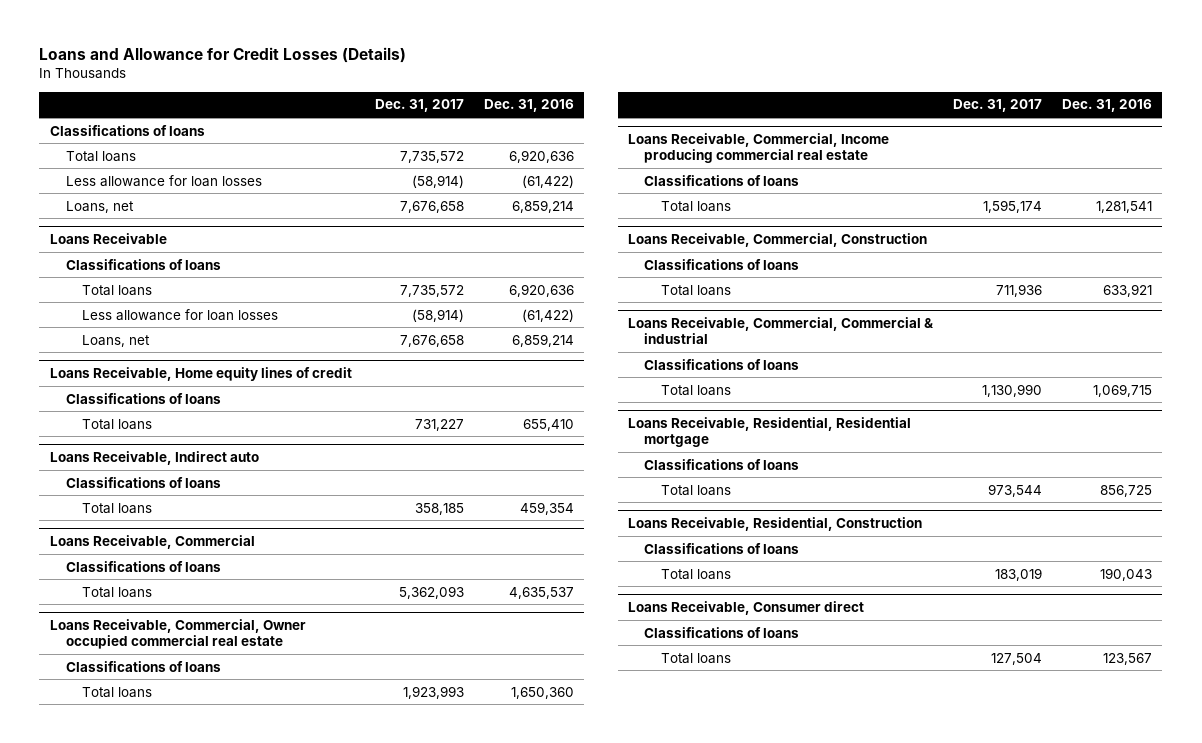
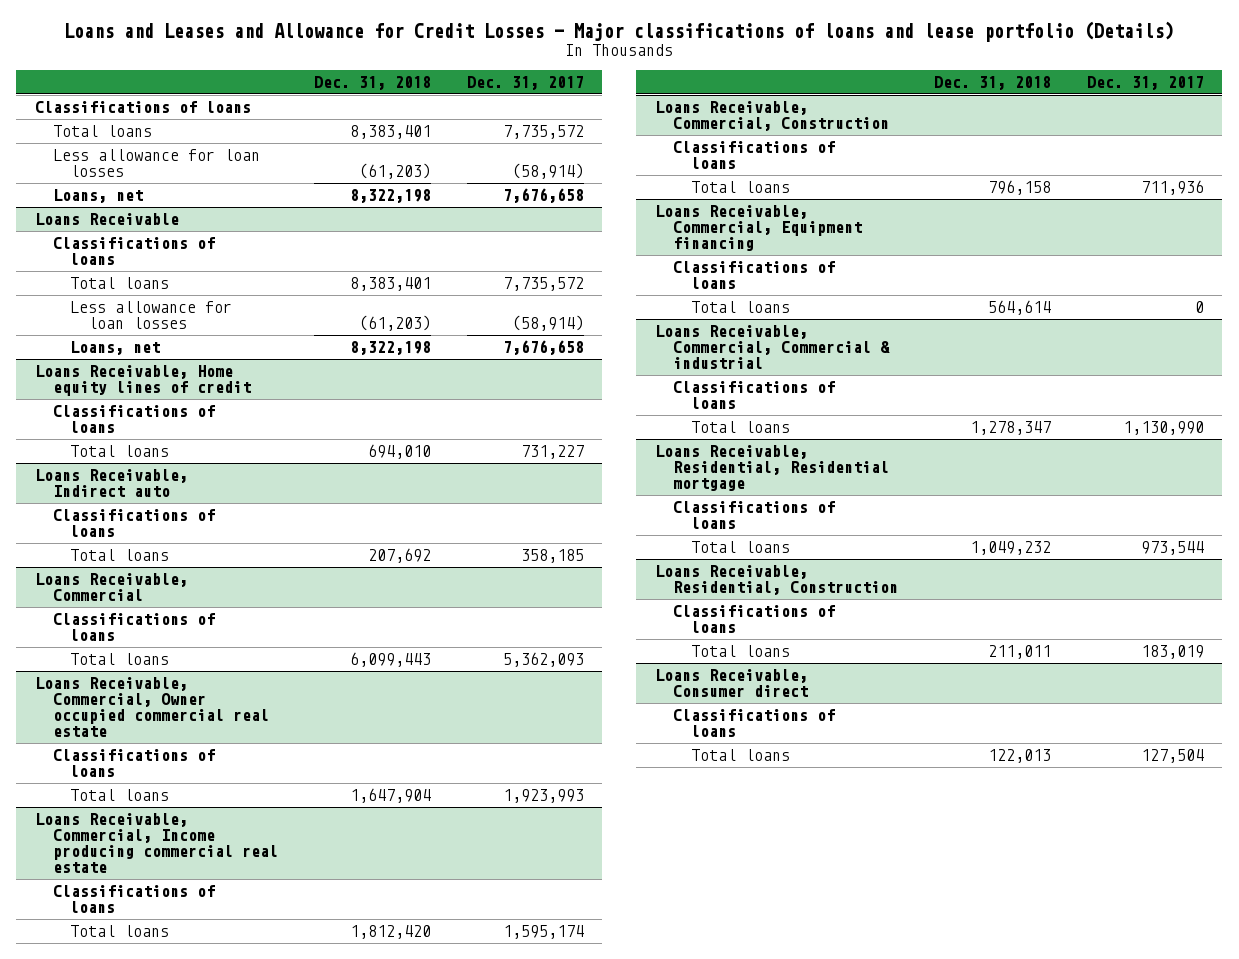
[39,47,407,64] Loans and Allowance for Credit Losses (Details) -> [64,20,1175,42] Loans and Leases and Allowance for Credit Losses - Major classifications of loans and lease portfolio (Details)
[483,99,574,113] Dec. 31, 2016 -> none
none -> [313,75,431,90] Dec. 31, 2018
none -> [654,205,862,252] Loans Receivable, Commercial, Equipment financing
none -> [672,261,835,290] Classifications of loans
none -> [690,301,790,314] Total loans

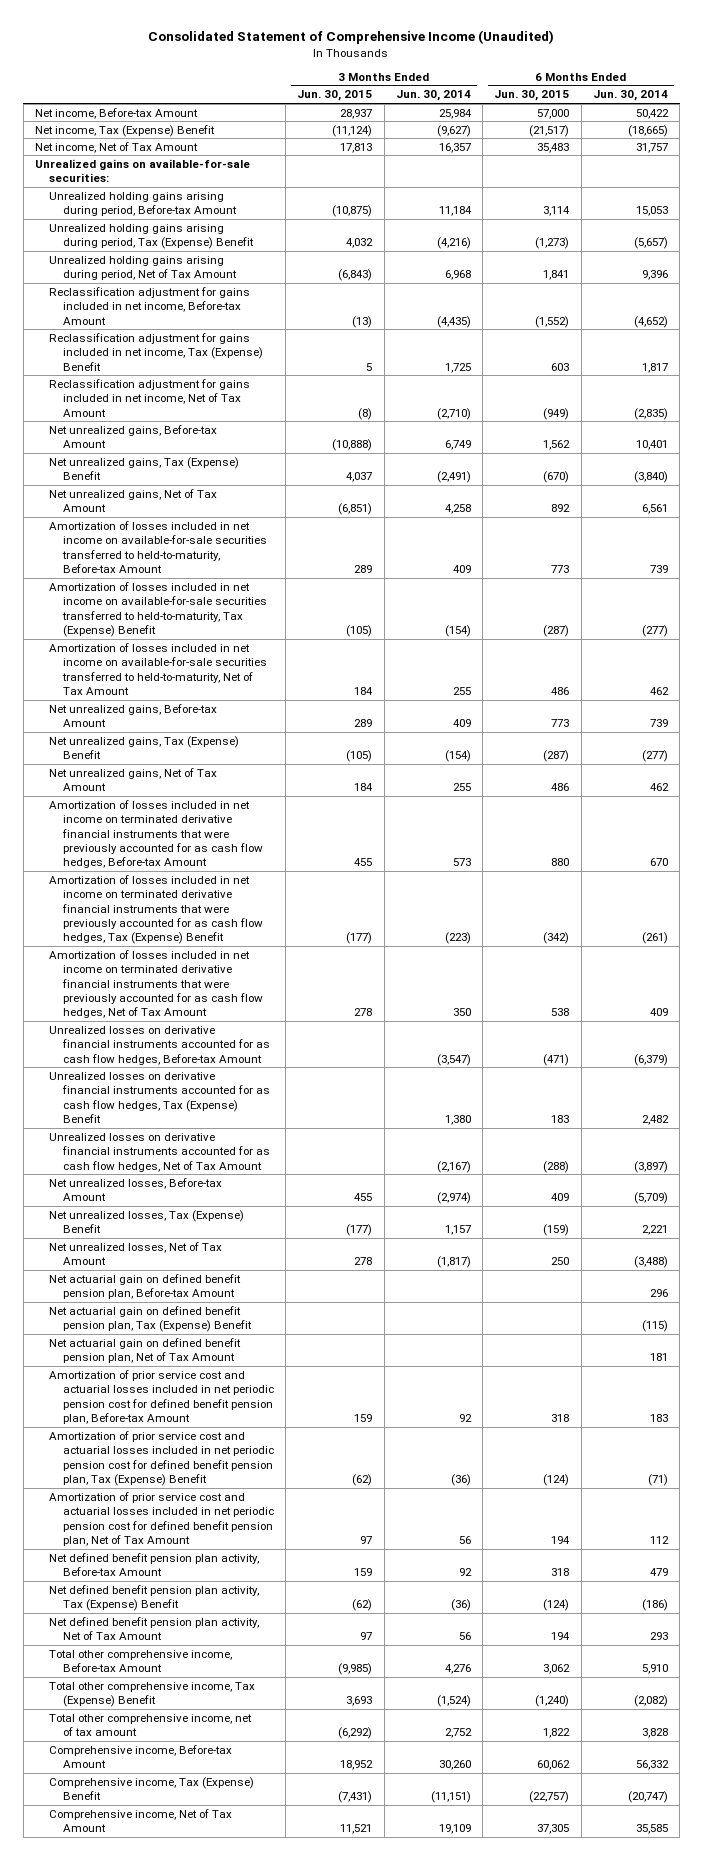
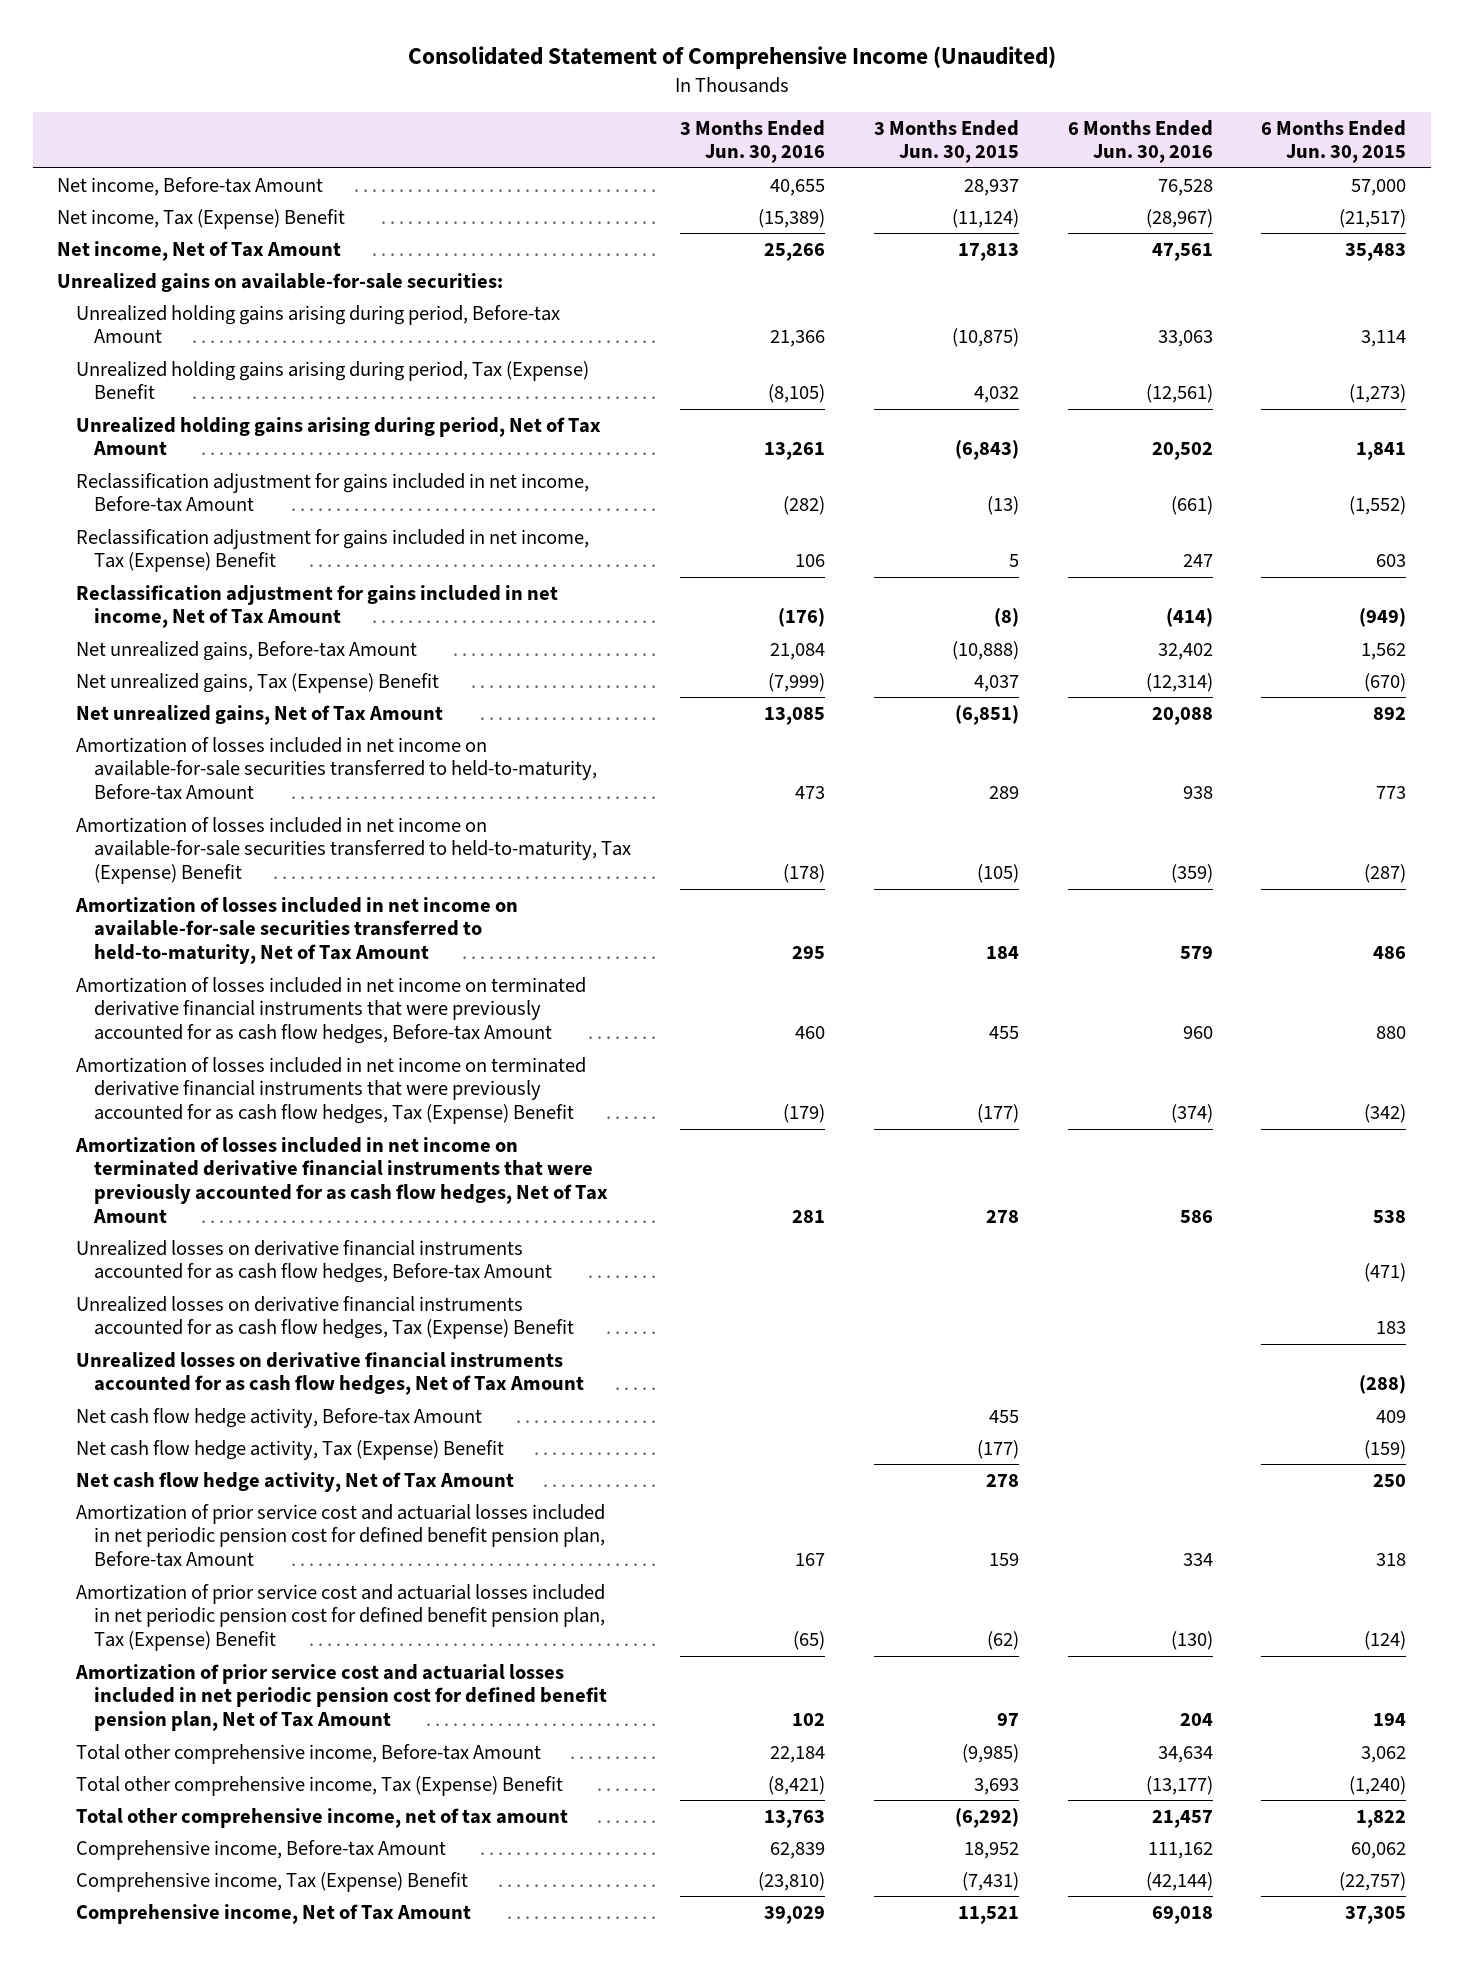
[395,90,471,102] Jun. 30, 2014 -> none
[592,90,668,102] Jun. 30, 2014 -> none
none -> [680,119,826,164] 3 Months Ended Jun. 30, 2016
none -> [1067,119,1213,164] 6 Months Ended Jun. 30, 2016
[48,703,217,728] Net unrealized gains, Before-tax Amount -> none
[48,735,239,760] Net unrealized gains, Tax (Expense) Benefit -> none
[48,767,217,792] Net unrealized gains, Net of Tax Amount -> none
[48,1273,241,1300] Net actuarial gain on defined benefit pension plan, Before-tax Amount -> none
[48,1305,252,1333] Net actuarial gain on defined benefit pension plan, Tax (Expense) Benefit -> none
[48,1337,241,1364] Net actuarial gain on defined benefit pension plan, Net of Tax Amount -> none
[48,1177,222,1202] Net unrealized losses, Before-tax Amount -> [75,1407,482,1428] Net cash flow hedge activity, Before-tax Amount
[48,1209,244,1234] Net unrealized losses, Tax (Expense) Benefit -> [75,1439,504,1460] Net cash flow hedge activity, Tax (Expense) Benefit
[48,1241,222,1266] Net unrealized losses, Net of Tax Amount -> [75,1471,514,1492] Net cash flow hedge activity, Net of Tax Amount
[48,1552,259,1577] Net defined benefit pension plan activity, Before-tax Amount -> none
[48,1584,259,1612] Net defined benefit pension plan activity, Tax (Expense) Benefit -> none
[48,1616,259,1641] Net defined benefit pension plan activity, Net of Tax Amount -> none

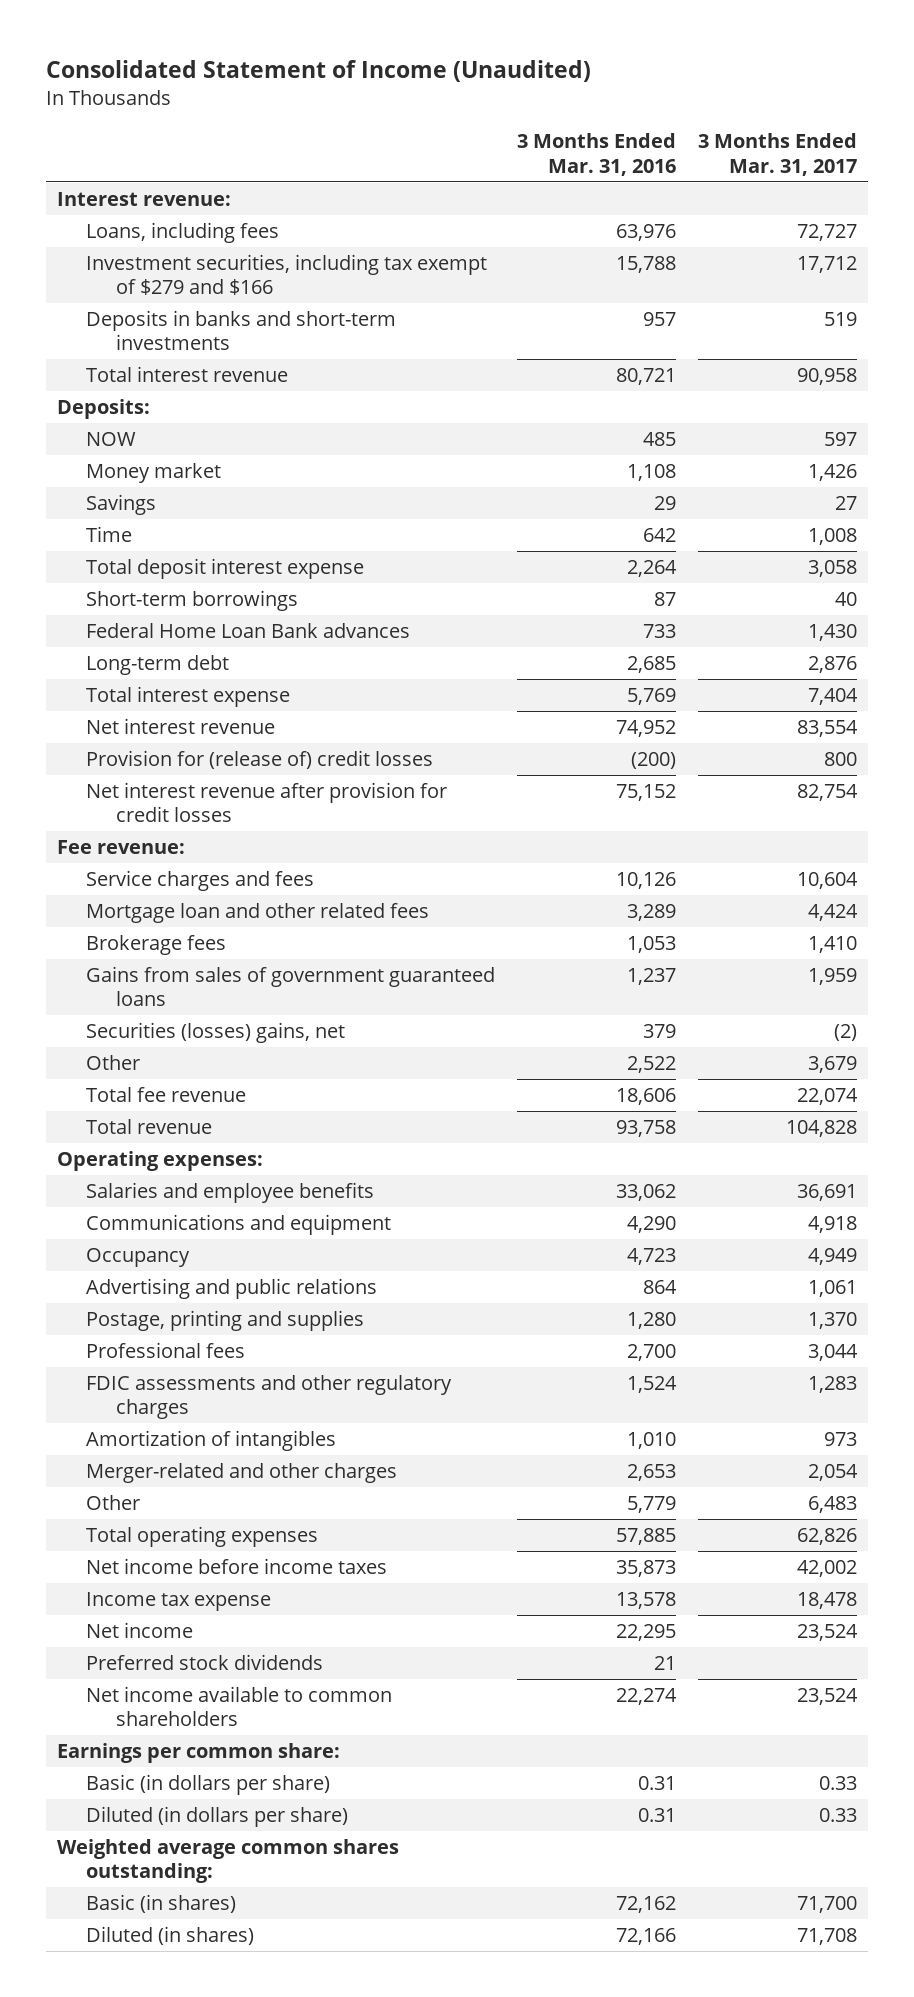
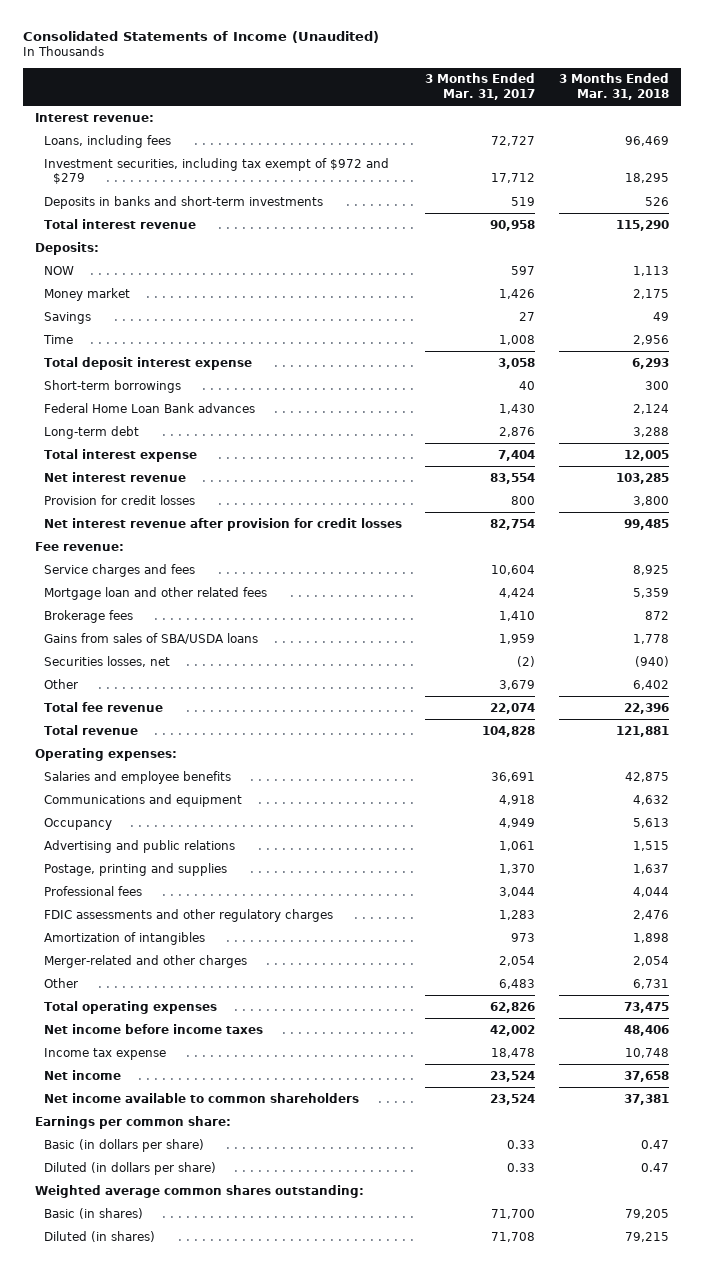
[46,59,592,82] Consolidated Statement of Income (Unaudited) -> [23,30,380,43] Consolidated Statements of Income (Unaudited)
[517,133,677,176] 3 Months Ended Mar. 31, 2016 -> none
none -> [558,73,669,101] 3 Months Ended Mar. 31, 2018
[86,254,488,296] Investment securities, including tax exempt of $279 and $166 -> [43,157,389,185] Investment securities, including tax exempt of $972 and $279
[86,750,434,770] Provision for (release of) credit losses -> [43,494,195,505] Provision for credit losses
[86,966,496,1007] Gains from sales of government guaranteed loans -> [43,632,258,644] Gains from sales of SBA/USDA loans
[86,1022,346,1044] Securities (losses) gains, net -> [43,655,170,667] Securities losses, net
[86,1654,324,1671] Preferred stock dividends -> none

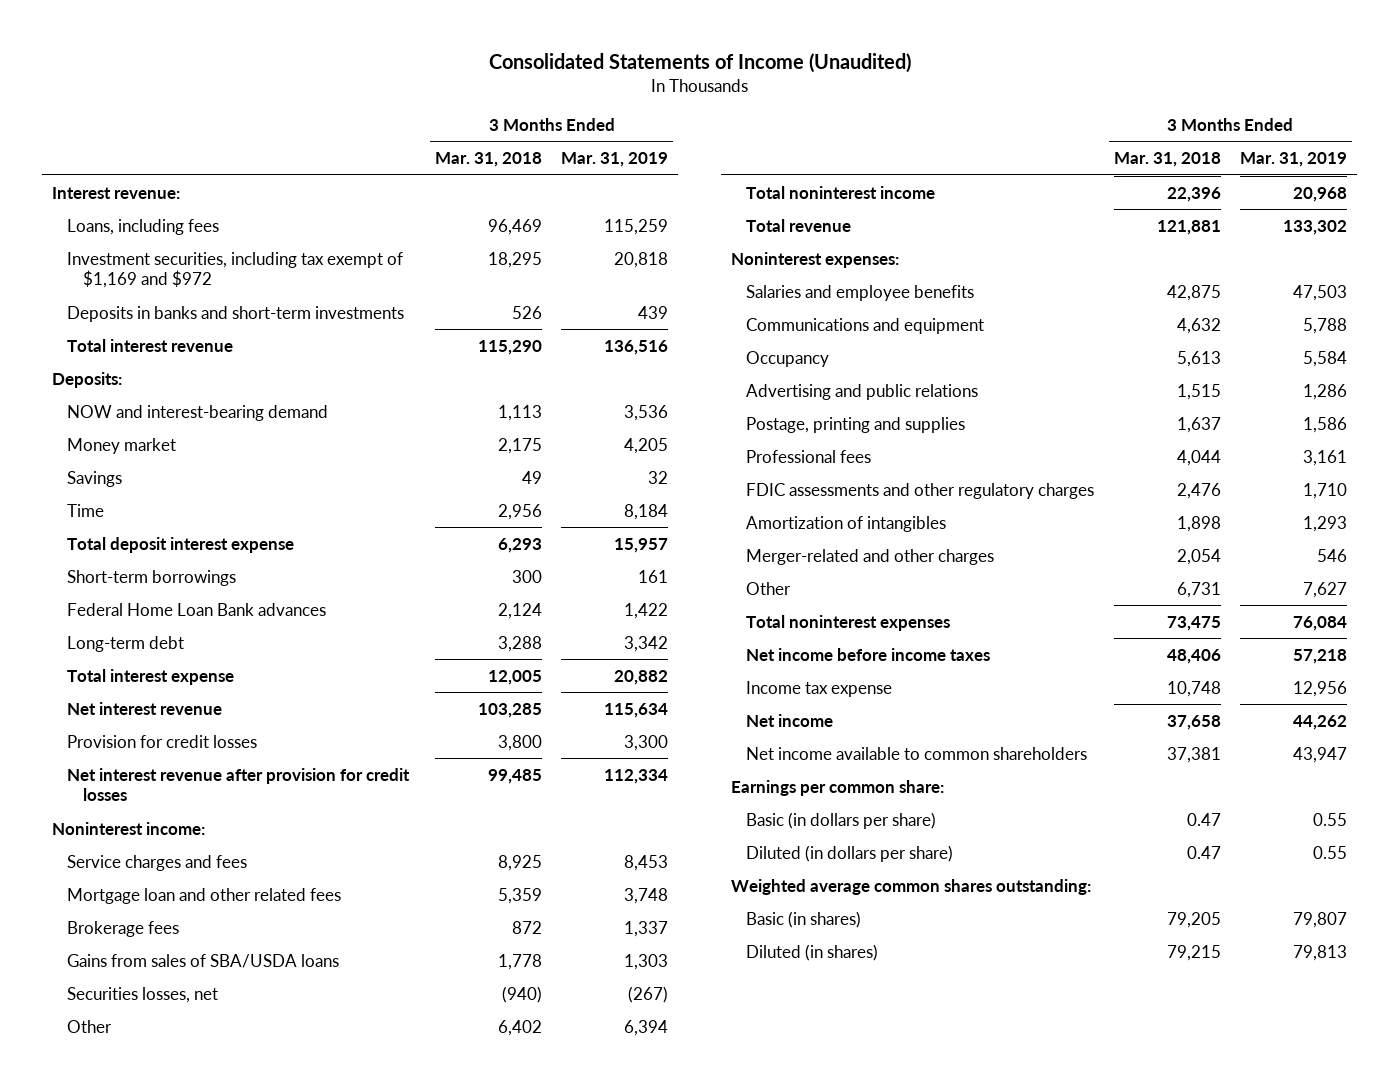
[425,73,536,101] 3 Months Ended Mar. 31, 2017 -> none
none -> [561,152,669,168] Mar. 31, 2019
[43,157,389,185] Investment securities, including tax exempt of $972 and $279 -> [67,251,404,289] Investment securities, including tax exempt of $1,169 and $972
[43,265,74,275] NOW -> [67,404,329,421] NOW and interest-bearing demand
[34,541,124,551] Fee revenue: -> [51,821,205,835] Noninterest income:
[43,701,163,712] Total fee revenue -> [746,185,936,199] Total noninterest income
[34,747,177,761] Operating expenses: -> [730,251,899,268] Noninterest expenses:
[43,1000,217,1014] Total operating expenses -> [746,614,951,631] Total noninterest expenses

